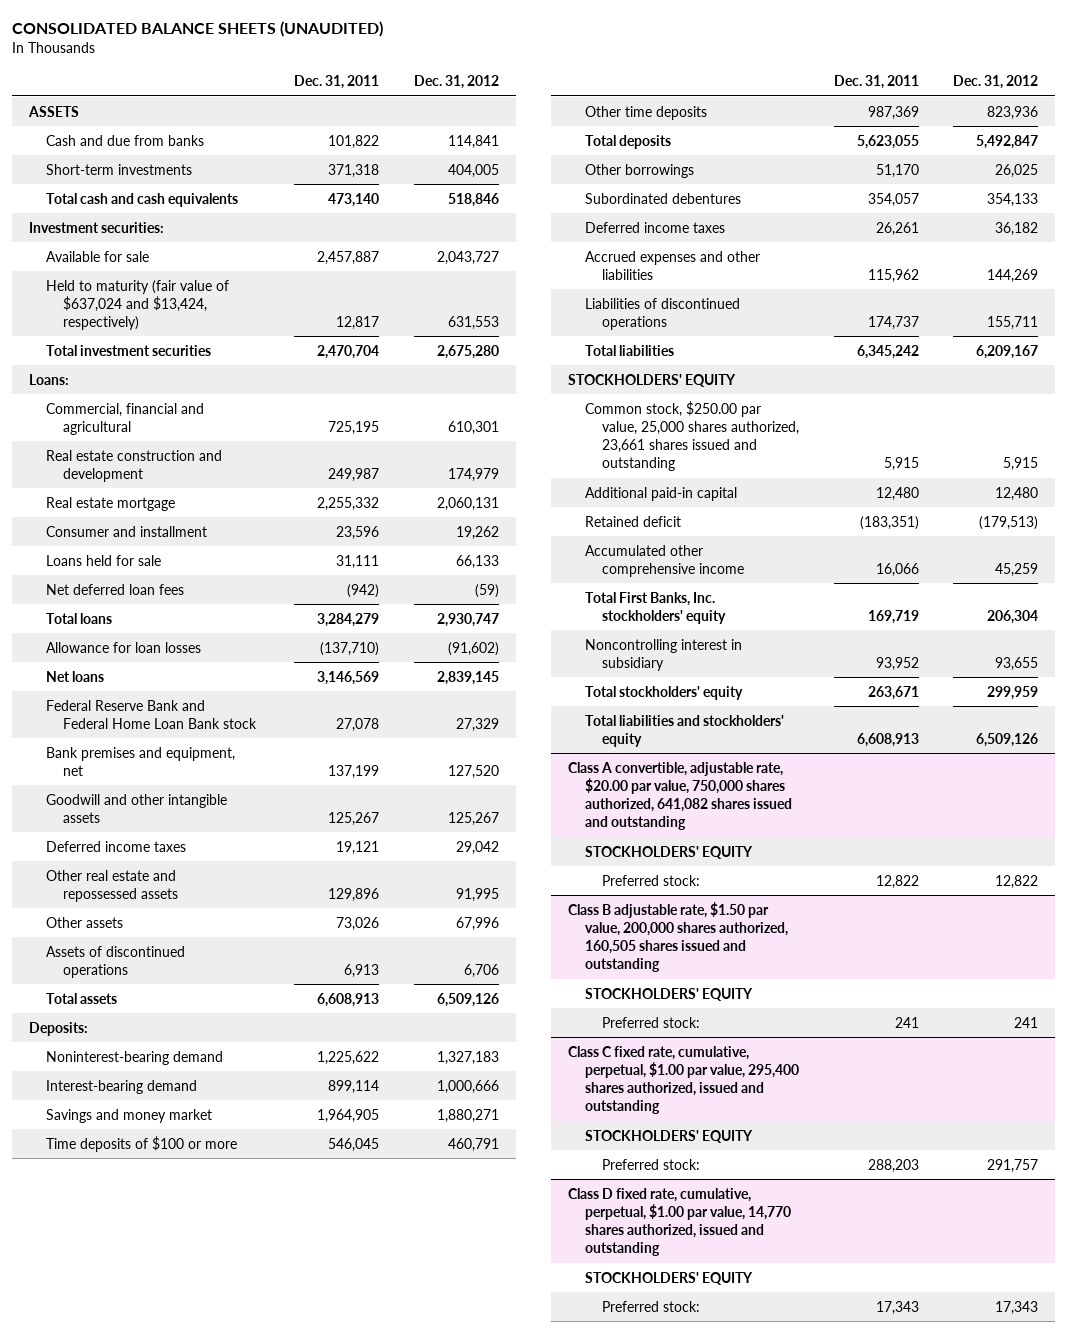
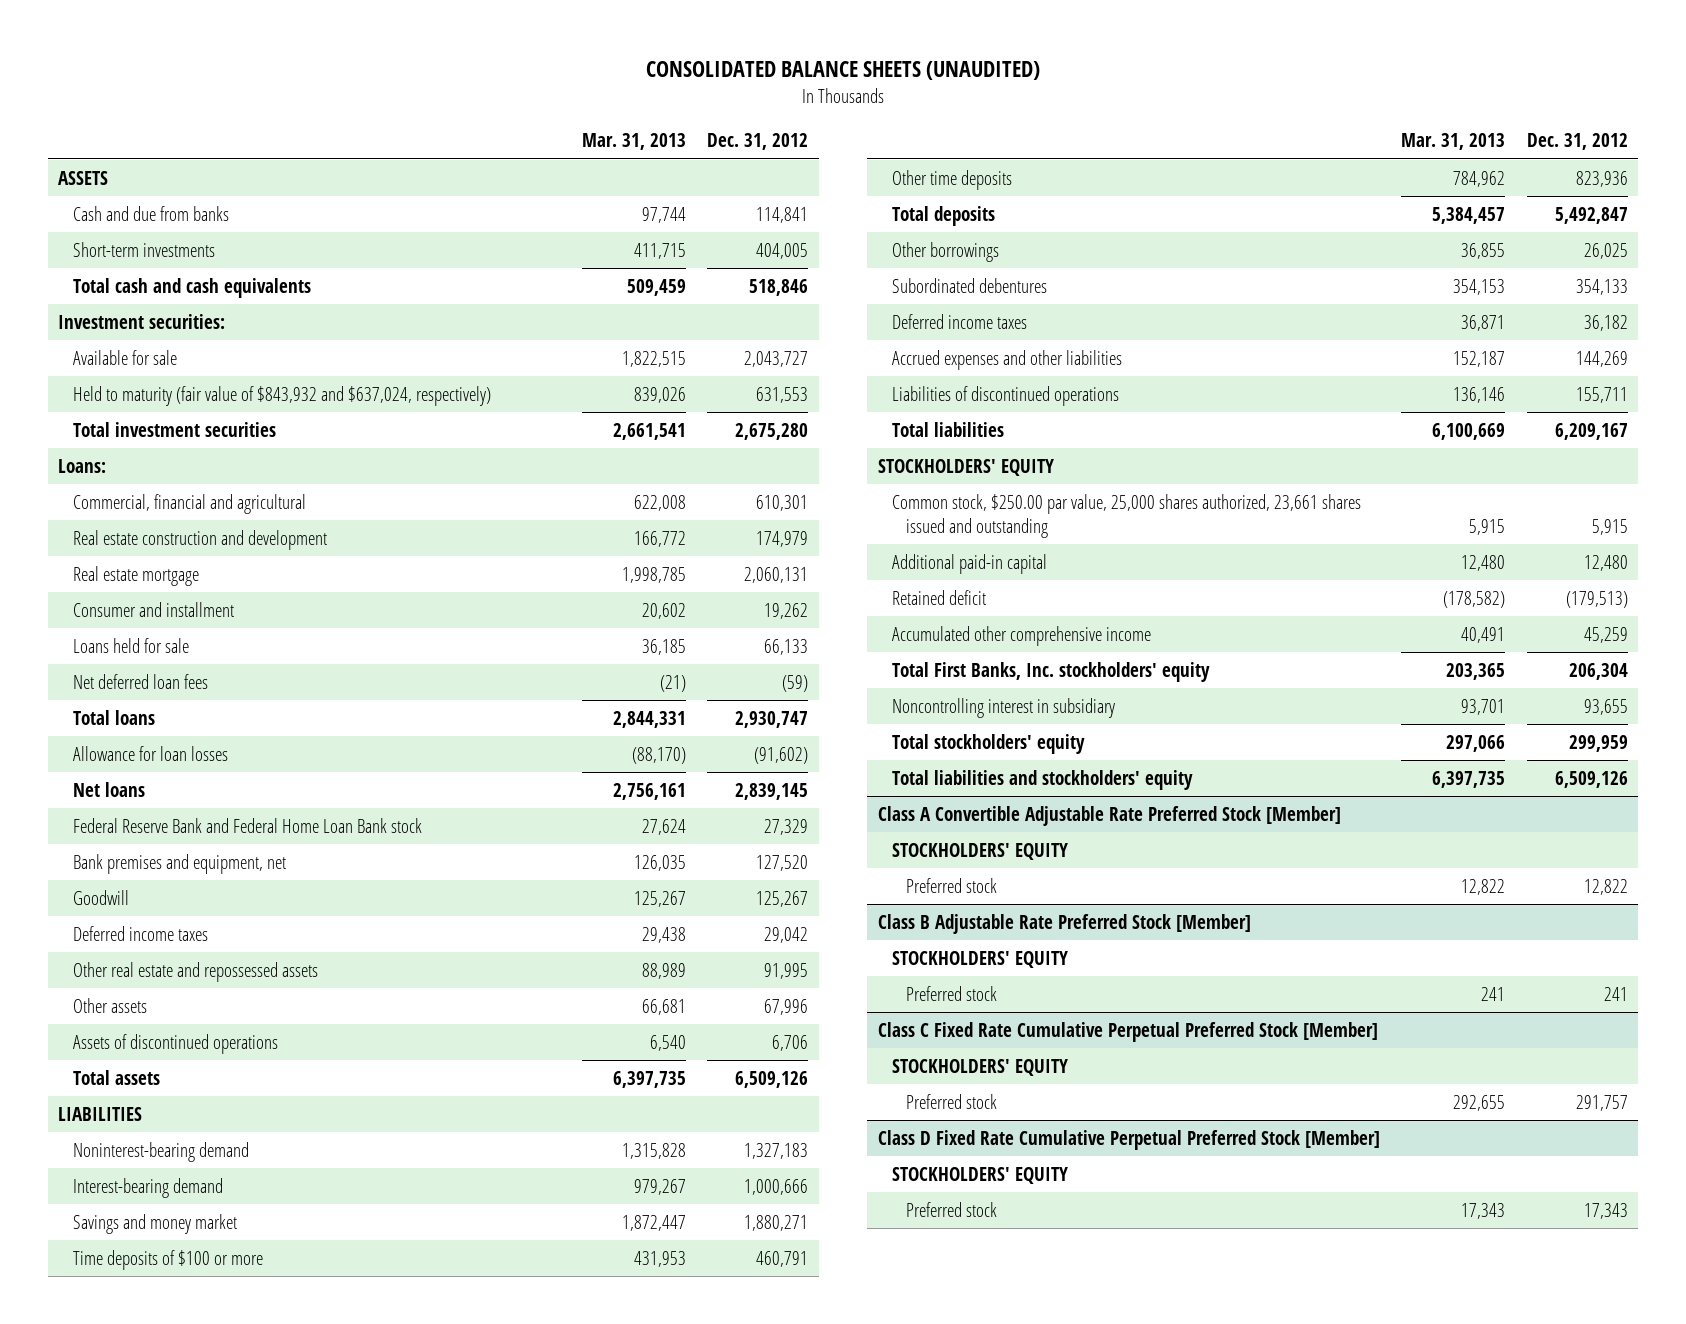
[294,75,380,90] Dec. 31, 2011 -> none
none -> [581,133,686,151] Mar. 31, 2013
[45,279,229,330] Held to maturity (fair value of $637,024 and $13,424, respectively) -> [72,385,491,406] Held to maturity (fair value of $843,932 and $637,024, respectively)
[45,793,227,823] Goodwill and other intangible assets -> [72,889,129,905] Goodwill
[29,1021,89,1036] Deposits: -> none
none -> [58,1106,143,1121] LIABILITIES
[568,761,793,831] Class A convertible, adjustable rate, $20.00 par value, 750,000 shares authorized, 641,082 shares issued and outstanding -> none
none -> [877,805,1341,826] Class A Convertible Adjustable Rate Preferred Stock [Member]
[568,901,789,973] Class B adjustable rate, $1.50 par value, 200,000 shares authorized, 160,505 shares issued and outstanding -> none
[601,874,700,886] Preferred stock: -> [906,877,998,893] Preferred stock
none -> [877,913,1251,934] Class B Adjustable Rate Preferred Stock [Member]
[568,1045,800,1115] Class C fixed rate, cumulative, perpetual, $1.00 par value, 295,400 shares authorized, issued and outstanding -> none
[601,1016,700,1028] Preferred stock: -> [906,985,998,1001] Preferred stock
none -> [877,1021,1378,1042] Class C Fixed Rate Cumulative Perpetual Preferred Stock [Member]
[568,1187,792,1257] Class D fixed rate, cumulative, perpetual, $1.00 par value, 14,770 shares authorized, issued and outstanding -> none
[601,1158,700,1170] Preferred stock: -> [906,1093,998,1109] Preferred stock
none -> [877,1129,1380,1150] Class D Fixed Rate Cumulative Perpetual Preferred Stock [Member]
[601,1300,700,1312] Preferred stock: -> [906,1201,998,1217] Preferred stock

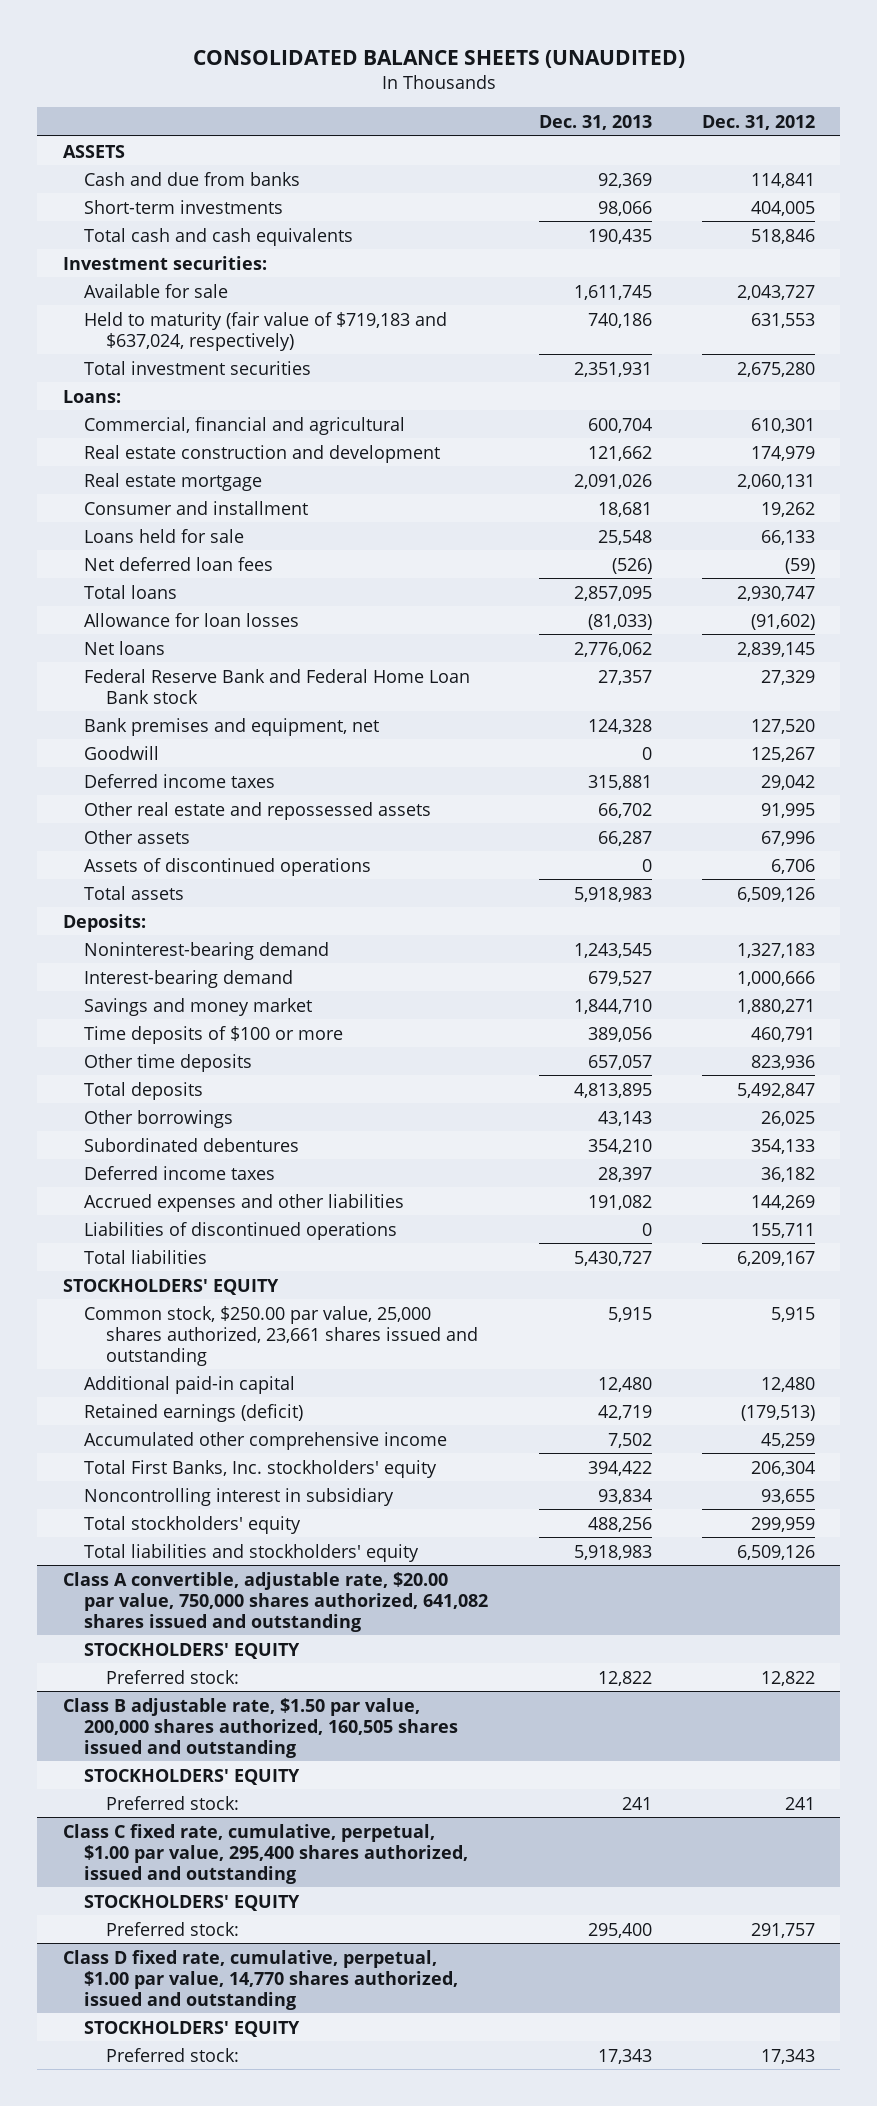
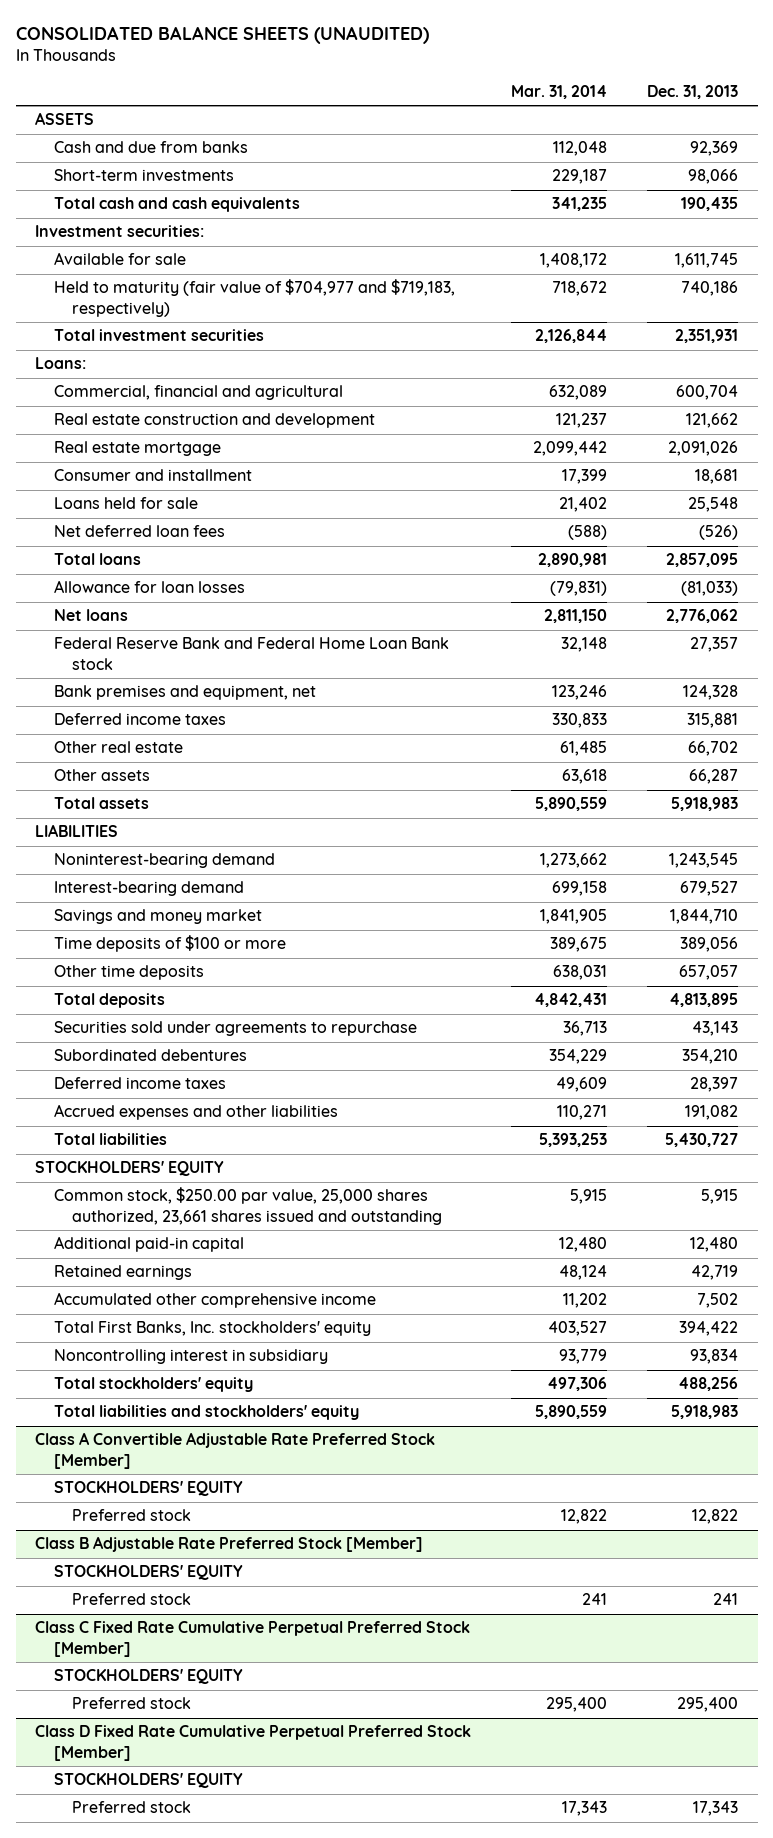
[701,114,815,130] Dec. 31, 2012 -> none
none -> [511,84,608,99] Mar. 31, 2014
[84,311,448,351] Held to maturity (fair value of $719,183 and $637,024, respectively) -> [53,279,455,317] Held to maturity (fair value of $704,977 and $719,183, respectively)
[84,745,160,760] Goodwill -> none
[84,801,432,820] Other real estate and repossessed assets -> [53,741,183,754] Other real estate
[84,857,372,876] Assets of discontinued operations -> none
[62,913,146,932] Deposits: -> none
none -> [35,824,119,838] LIABILITIES
[84,1109,234,1128] Other borrowings -> [53,1021,417,1037] Securities sold under agreements to repurchase
[84,1221,398,1240] Liabilities of discontinued operations -> none
[84,1403,304,1422] Retained earnings (deficit) -> [53,1265,192,1281] Retained earnings
[62,1571,489,1632] Class A convertible, adjustable rate, $20.00 par value, 750,000 shares authorized, 641,082 shares issued and outstanding -> none
none -> [35,1432,436,1469] Class A Convertible Adjustable Rate Preferred Stock [Member]
[62,1697,459,1758] Class B adjustable rate, $1.50 par value, 200,000 shares authorized, 160,505 shares issued and outstanding -> none
[105,1669,239,1684] Preferred stock: -> [72,1509,192,1522] Preferred stock
none -> [35,1536,424,1553] Class B Adjustable Rate Preferred Stock [Member]
[62,1823,469,1884] Class C fixed rate, cumulative, perpetual, $1.00 par value, 295,400 shares authorized, issued and outstanding -> none
[105,1795,239,1810] Preferred stock: -> [72,1593,192,1606] Preferred stock
none -> [35,1621,471,1657] Class C Fixed Rate Cumulative Perpetual Preferred Stock [Member]
[62,1949,459,2010] Class D fixed rate, cumulative, perpetual, $1.00 par value, 14,770 shares authorized, issued and outstanding -> none
[105,1921,239,1936] Preferred stock: -> [72,1697,192,1710] Preferred stock
none -> [35,1725,472,1761] Class D Fixed Rate Cumulative Perpetual Preferred Stock [Member]
[105,2047,239,2062] Preferred stock: -> [72,1801,192,1814] Preferred stock

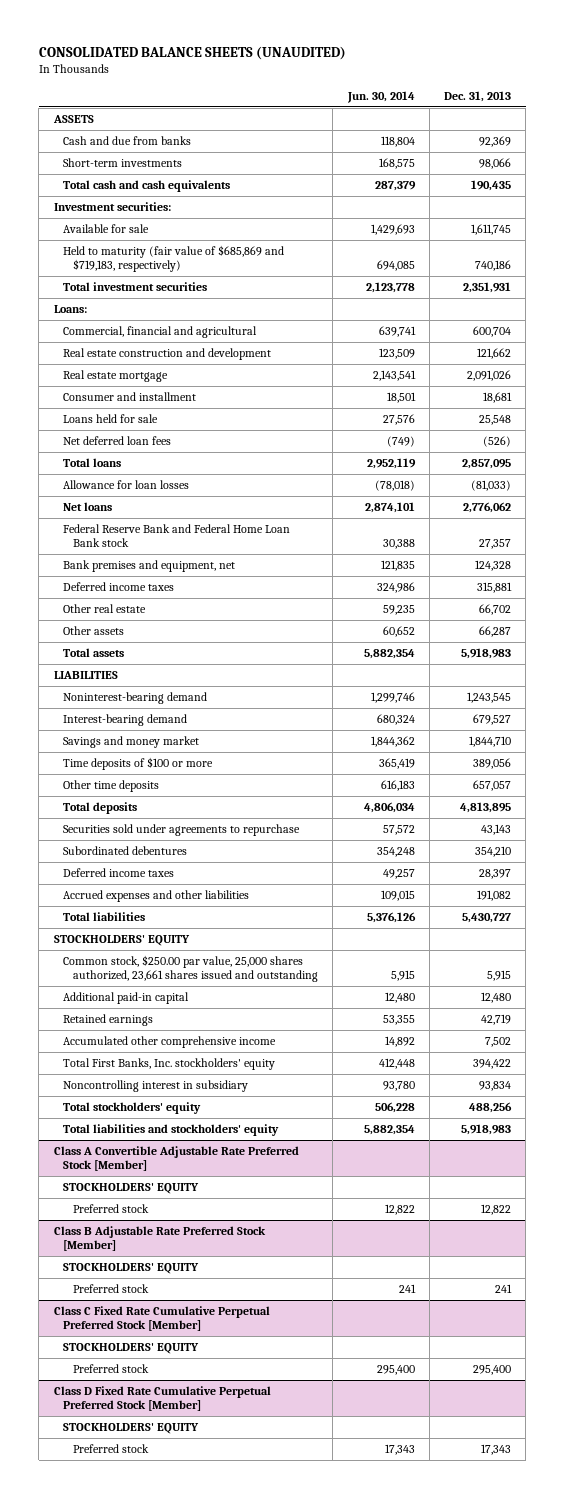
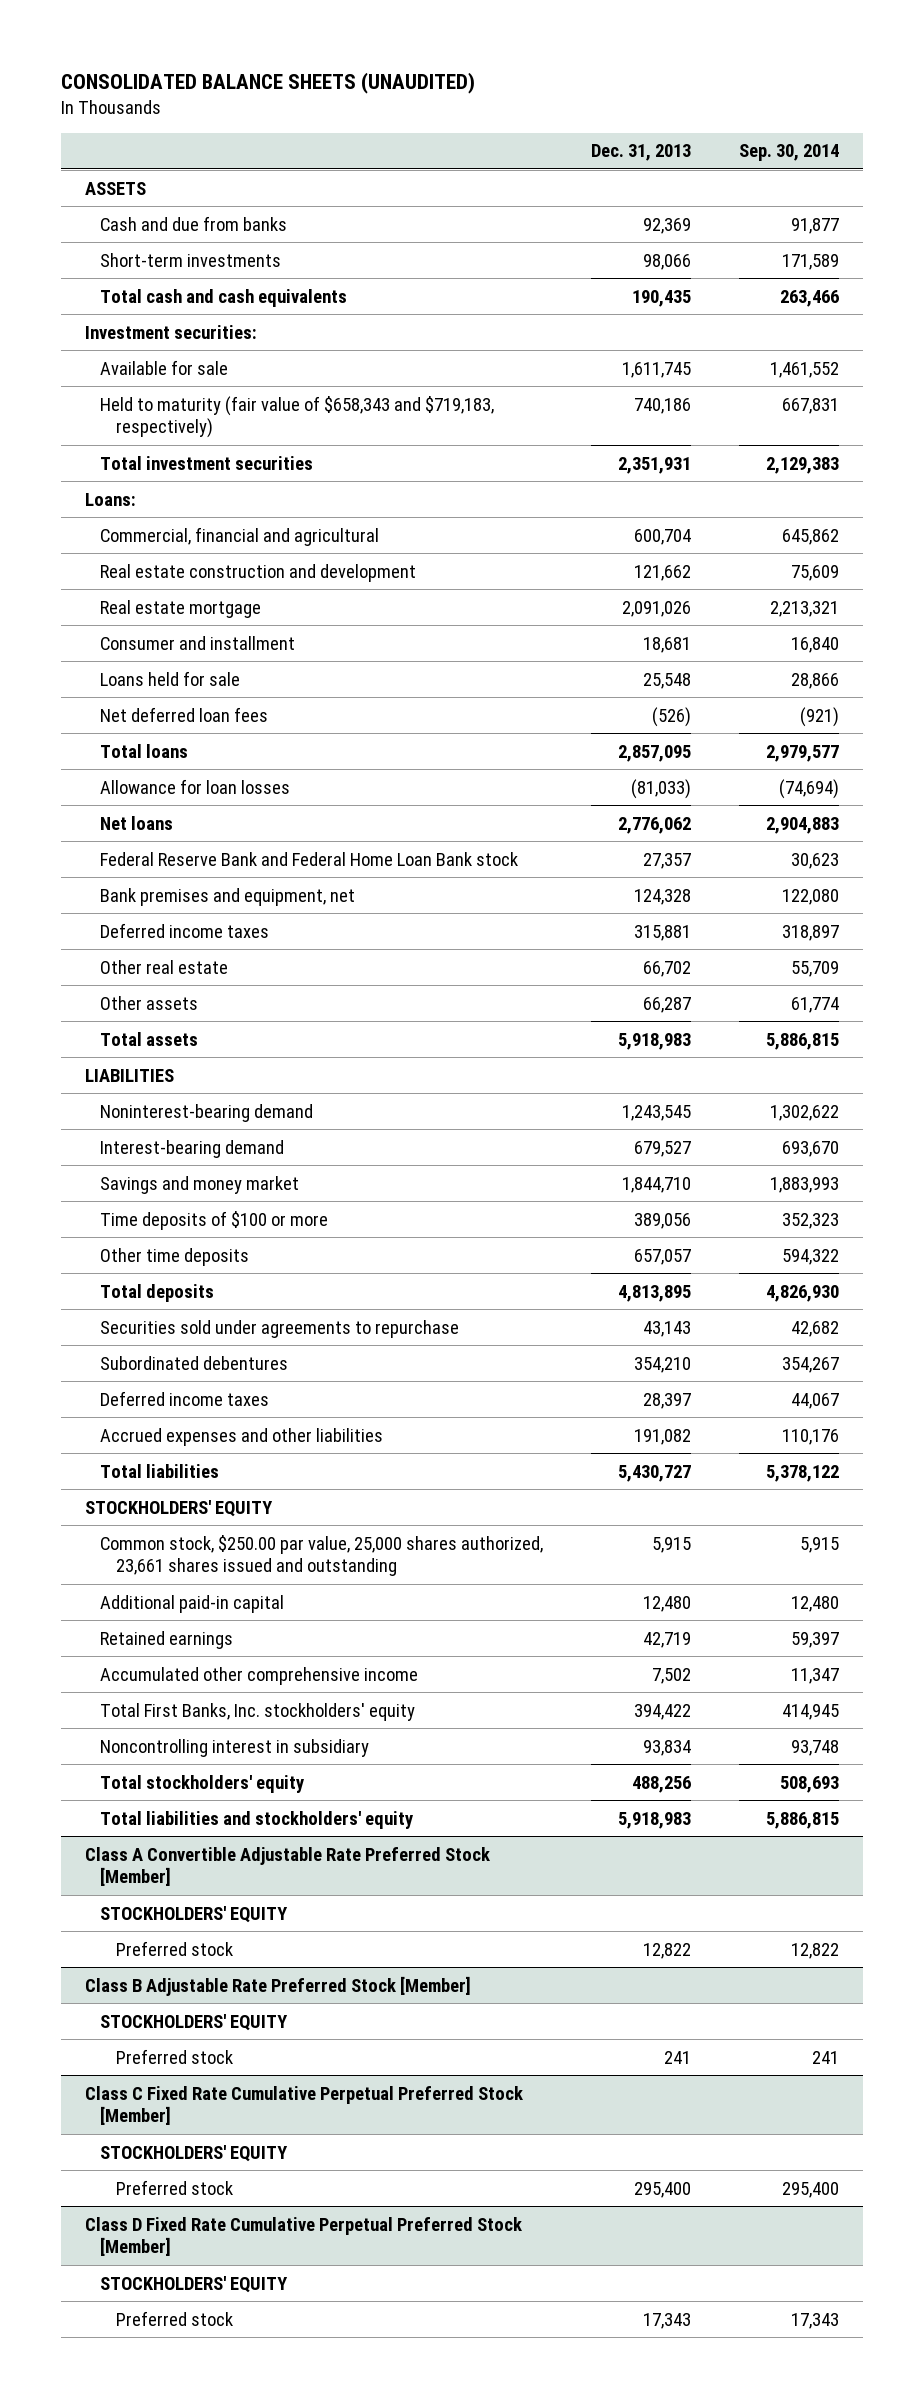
[346,90,415,103] Jun. 30, 2014 -> none
none -> [738,144,839,162] Sep. 30, 2014
[63,244,285,273] Held to maturity (fair value of $685,869 and $719,183, respectively) -> [100,395,495,439] Held to maturity (fair value of $658,343 and $719,183, respectively)

